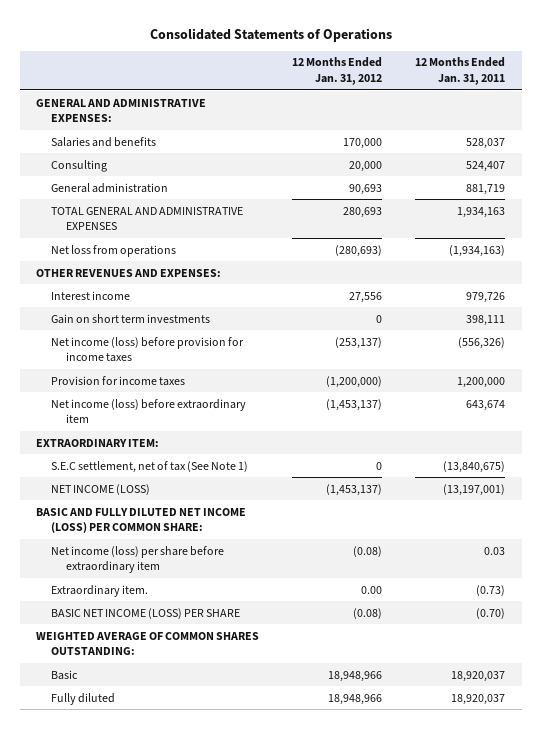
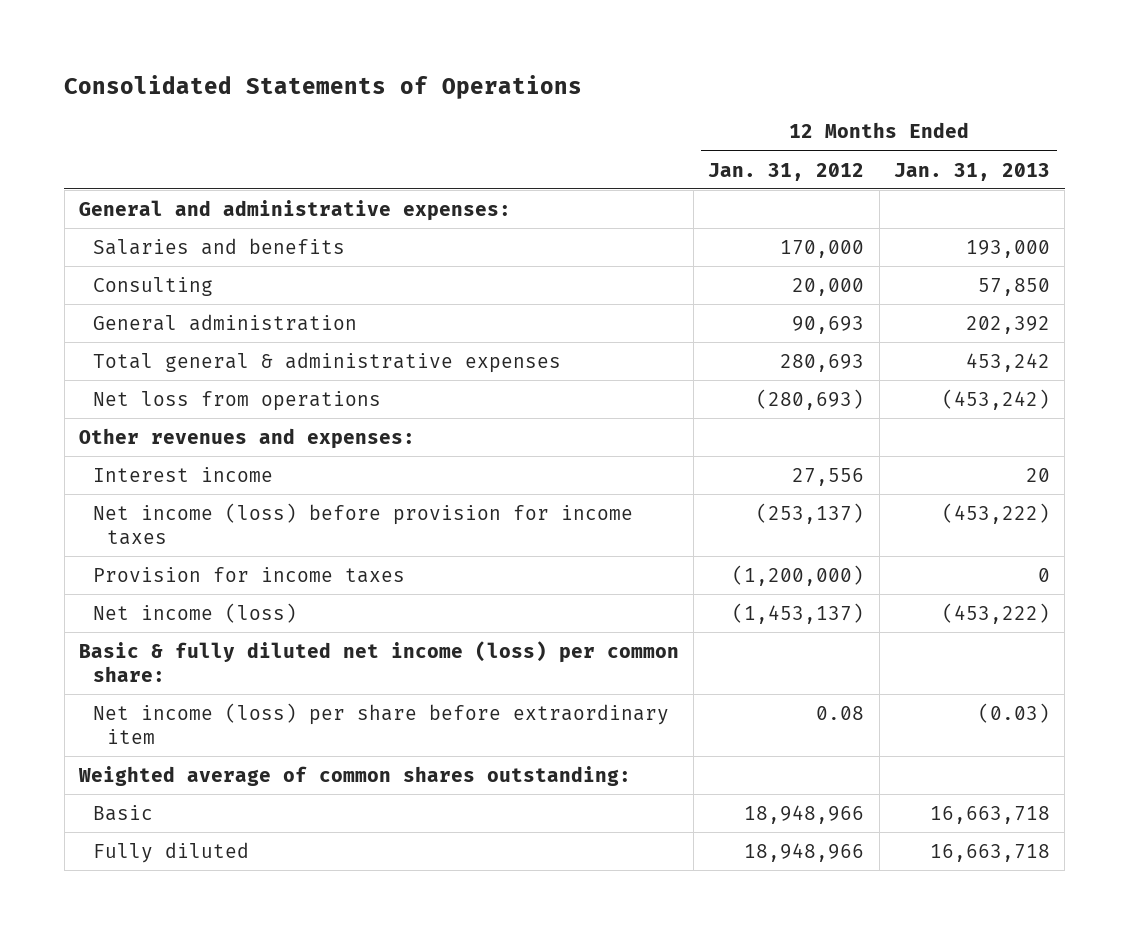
[415,57,506,86] 12 Months Ended Jan. 31, 2011 -> none
none -> [894,162,1051,181] Jan. 31, 2013
[36,98,207,123] GENERAL AND ADMINISTRATIVE EXPENSES: -> [78,199,511,221] General and administrative expenses:
[51,206,244,231] TOTAL GENERAL AND ADMINISTRATIVE EXPENSES -> [92,351,561,373] Total general & administrative expenses
[36,268,222,277] OTHER REVENUES AND EXPENSES: -> [78,427,415,449] Other revenues and expenses:
[51,313,211,324] Gain on short term investments -> none
[51,398,247,424] Net income (loss) before extraordinary item -> none
[36,438,160,447] EXTRAORDINARY ITEM: -> none
[51,460,249,473] S.E.C settlement, net of tax (See Note 1) -> none
[51,584,149,597] Extraordinary item. -> none
[51,607,241,619] BASIC NET INCOME (LOSS) PER SHARE -> none
[51,483,151,495] NET INCOME (LOSS) -> [92,602,297,623] Net income (loss)
[36,507,247,534] BASIC AND FULLY DILUTED NET INCOME (LOSS) PER COMMON SHARE: -> [78,640,679,682] Basic & fully diluted net income (loss) per common share:
[353,545,383,557] (0.08) -> [816,705,865,720] 0.08
[36,631,260,656] WEIGHTED AVERAGE OF COMMON SHARES OUTSTANDING: -> [77,765,631,786] Weighted average of common shares outstanding:

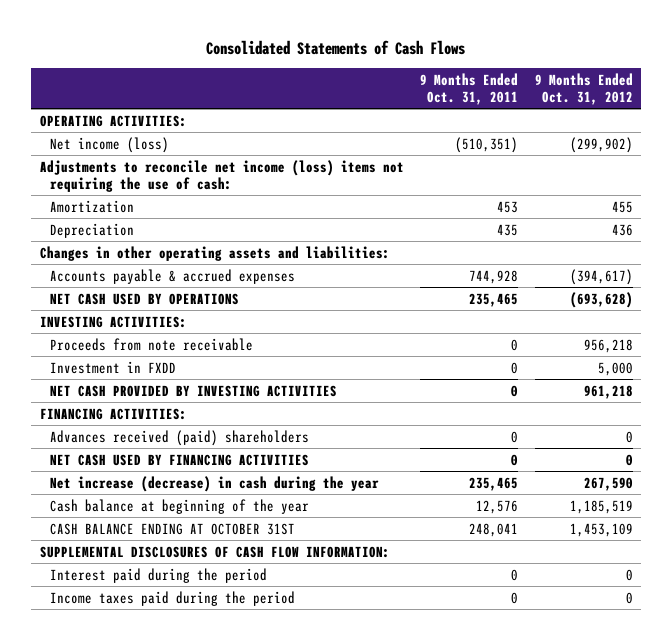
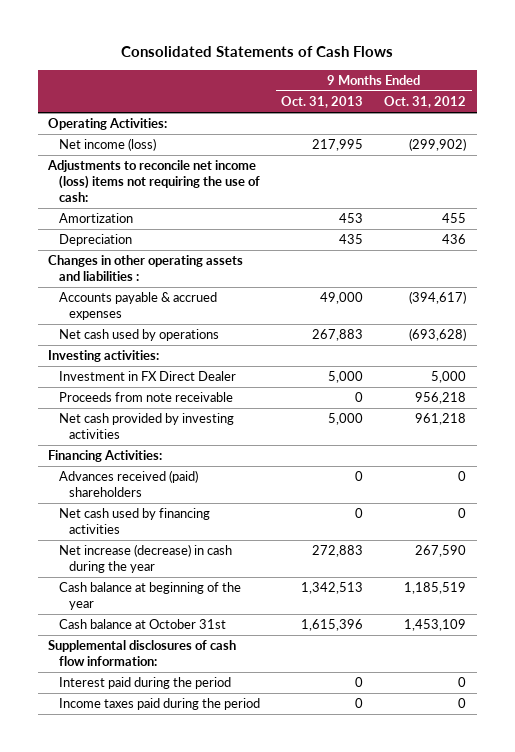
[420,72,519,105] 9 Months Ended Oct. 31, 2011 -> none
none -> [281,96,364,109] Oct. 31, 2013
[39,114,187,127] OPERATING ACTIVITIES: -> [48,118,168,131] Operating Activities:
[39,245,390,261] Changes in other operating assets and liabilities: -> [48,255,244,282] Changes in other operating assets and liabilities :
[50,292,240,305] NET CASH USED BY OPERATIONS -> [58,329,219,342] Net cash used by operations
[39,315,187,328] INVESTING ACTIVITIES: -> [48,350,160,363] Investing activities:
none -> [58,371,236,382] Investment in FX Direct Dealer
[50,360,177,374] Investment in FXDD -> none
[50,384,338,397] NET CASH PROVIDED BY INVESTING ACTIVITIES -> [58,413,234,440] Net cash provided by investing activities
[39,407,187,420] FINANCING ACTIVITIES: -> [48,450,163,463] Financing Activities:
[50,453,310,466] NET CASH USED BY FINANCING ACTIVITIES -> [58,508,210,535] Net cash used by financing activities
[50,522,296,535] CASH BALANCE ENDING AT OCTOBER 31ST -> [58,619,226,630] Cash balance at October 31st
[39,545,390,558] SUPPLEMENTAL DISCLOSURES OF CASH FLOW INFORMATION: -> [48,640,237,667] Supplemental disclosures of cash flow information:

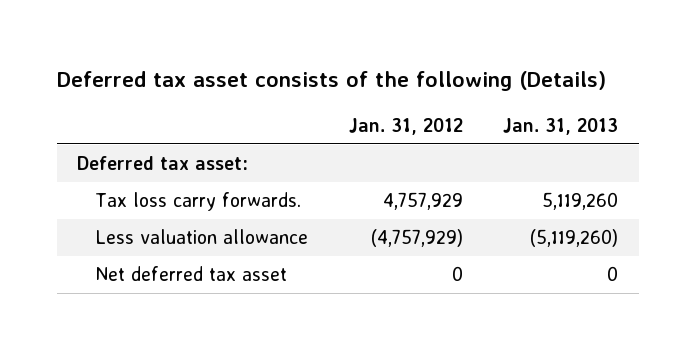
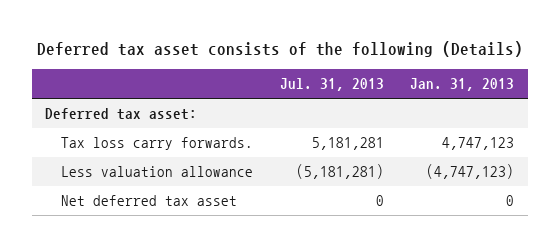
[348,117,463,135] Jan. 31, 2012 -> none
none -> [279,78,384,92] Jul. 31, 2013
[542,192,619,211] 5,119,260 -> [442,137,515,151] 4,747,123
[530,229,619,248] (5,119,260) -> [426,164,515,180] (4,747,123)

